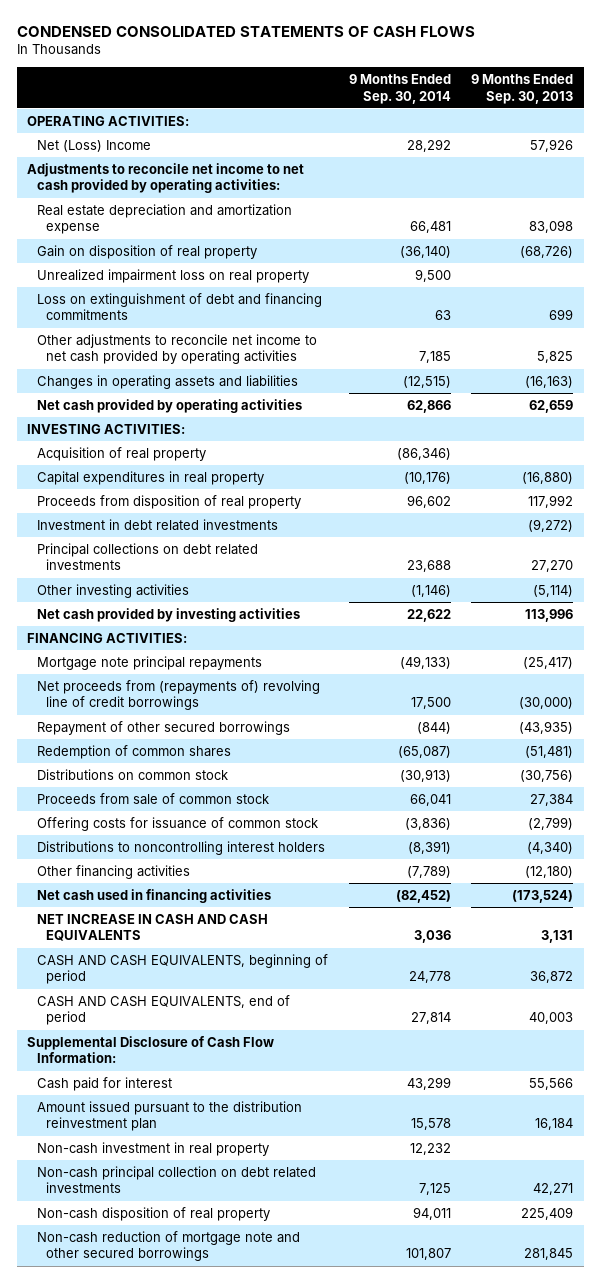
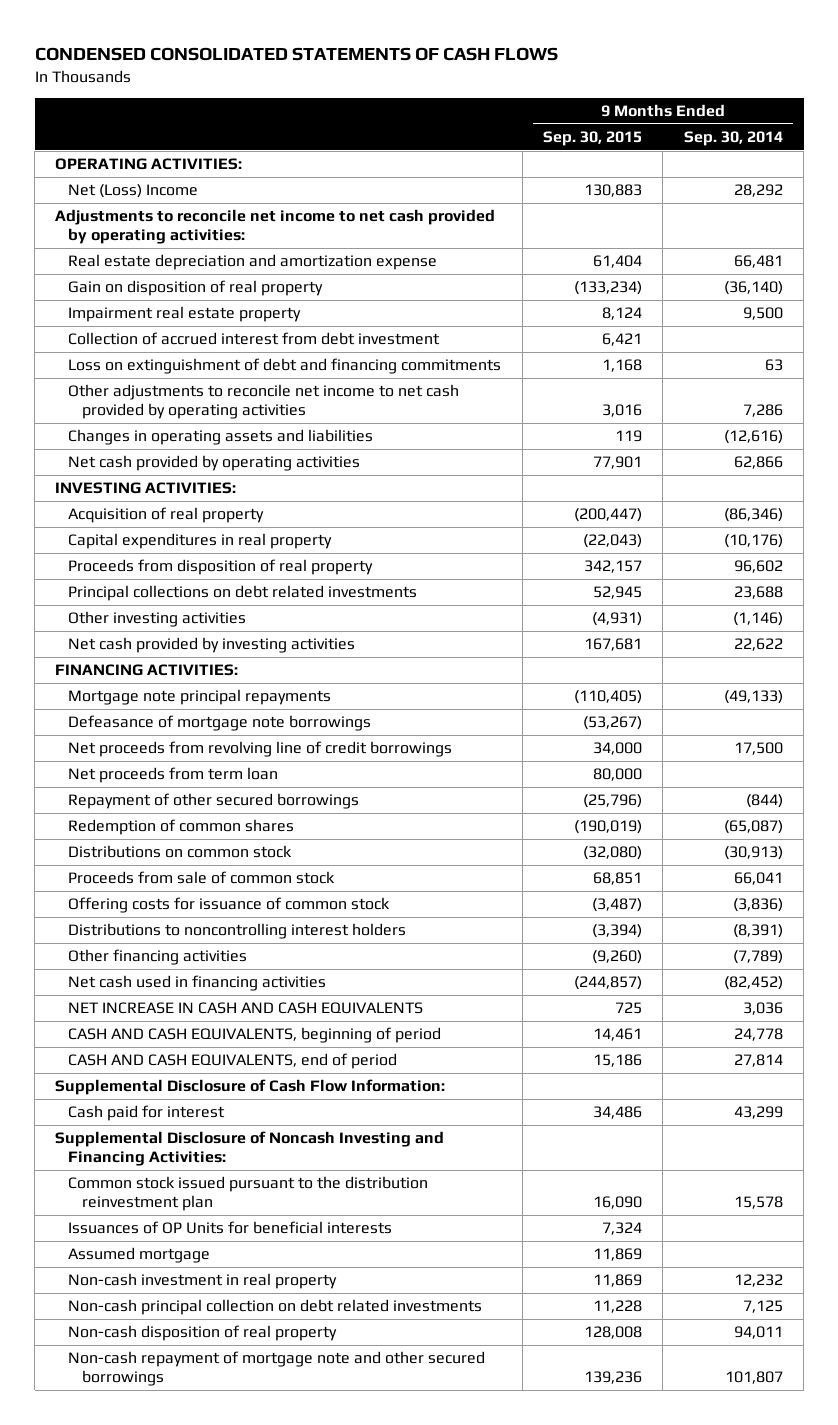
[471,73,574,104] 9 Months Ended Sep. 30, 2013 -> none
none -> [543,130,643,146] Sep. 30, 2015
[36,268,309,283] Unrealized impairment loss on real property -> [68,306,302,323] Impairment real estate property
none -> [68,332,441,346] Collection of accrued interest from debt investment
[418,351,451,364] 7,185 -> [742,403,783,417] 7,286
[402,375,451,388] (12,515) -> [723,430,783,445] (12,616)
[36,518,278,531] Investment in debt related investments -> none
none -> [68,715,372,732] Defeasance of mortgage note borrowings
[36,679,320,711] Net proceeds from (repayments of) revolving line of credit borrowings -> [68,741,453,758] Net proceeds from revolving line of credit borrowings
none -> [68,767,279,784] Net proceeds from term loan
none -> [55,1131,445,1166] Supplemental Disclosure of Noncash Investing and Financing Activities:
[36,1100,302,1132] Amount issued pursuant to the distribution reinvestment plan -> [68,1176,429,1211] Common stock issued pursuant to the distribution reinvestment plan
none -> [68,1221,393,1235] Issuances of OP Units for beneficial interests
none -> [68,1247,211,1264] Assumed mortgage
[36,1230,300,1262] Non-cash reduction of mortgage note and other secured borrowings -> [68,1351,486,1386] Non-cash repayment of mortgage note and other secured borrowings

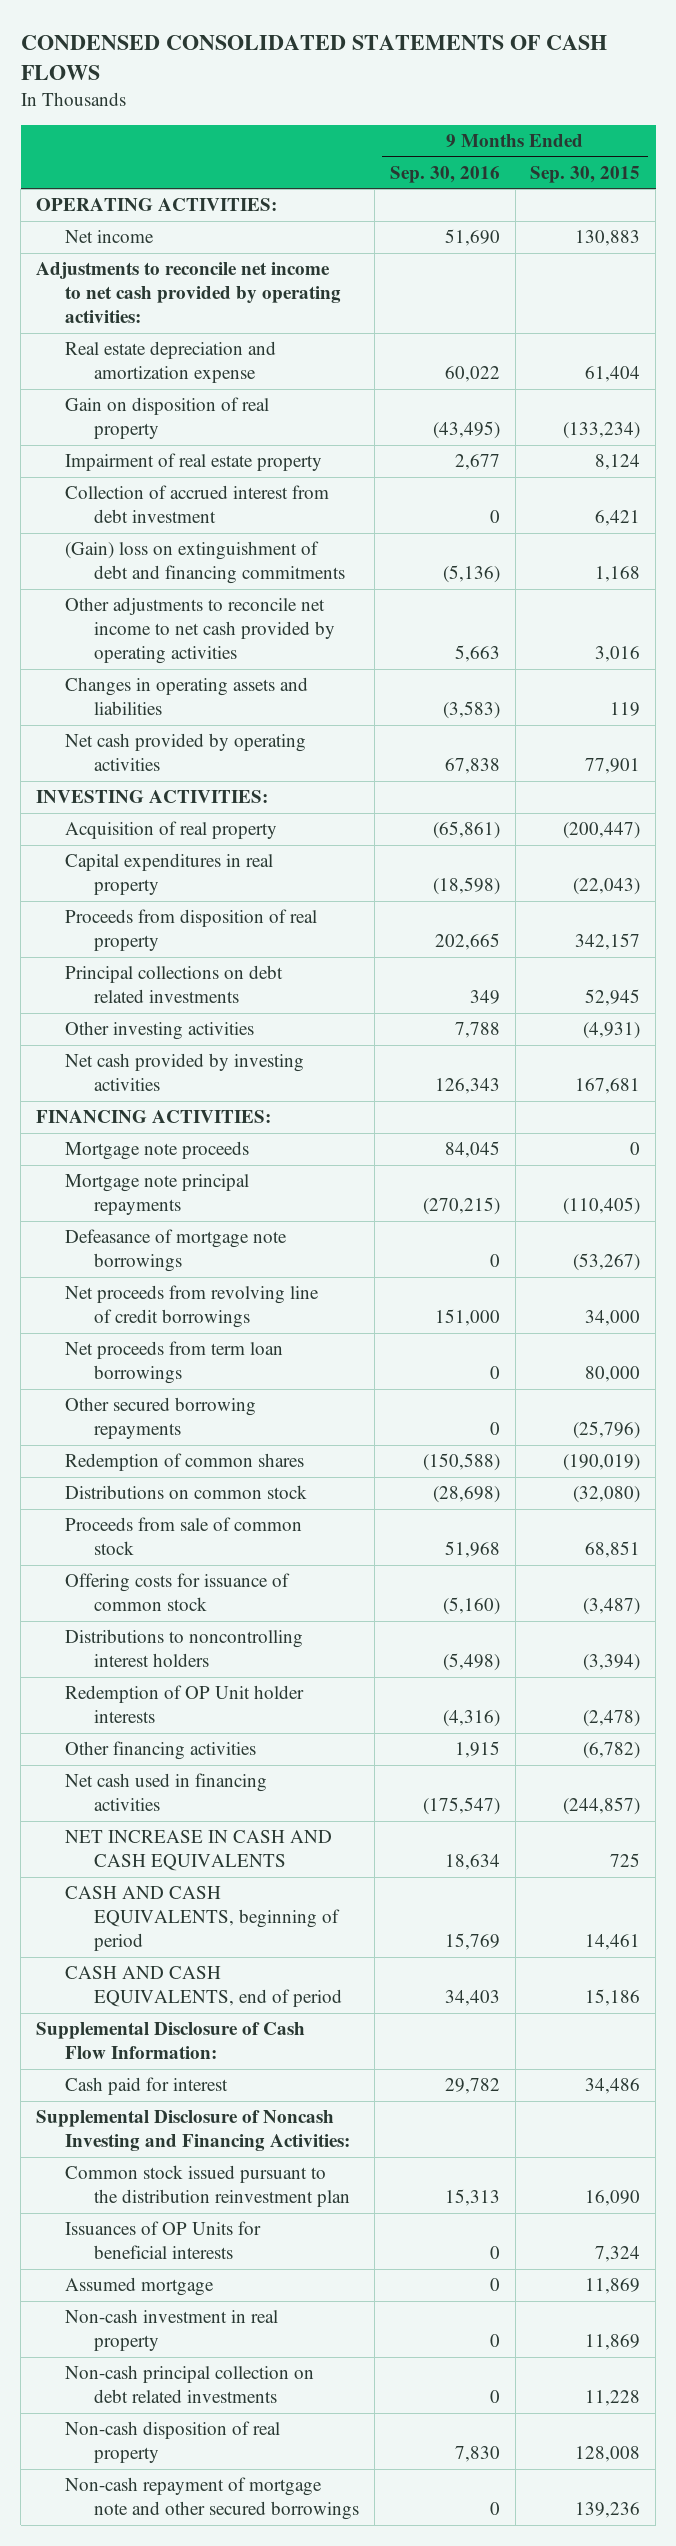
[683,130,783,146] Sep. 30, 2014 -> none
none -> [389,165,500,183] Sep. 30, 2016
[68,184,199,199] Net (Loss) Income -> [65,230,155,244] Net income
[68,306,302,323] Impairment real estate property -> [65,453,323,472] Impairment of real estate property
[68,358,502,375] Loss on extinguishment of debt and financing commitments -> [65,541,346,585] (Gain) loss on extinguishment of debt and financing commitments
none -> [65,1141,250,1161] Mortgage note proceeds
[68,767,279,784] Net proceeds from term loan -> [65,1341,284,1385] Net proceeds from term loan borrowings
[68,793,360,810] Repayment of other secured borrowings -> [65,1397,257,1440] Other secured borrowing repayments
none -> [65,1685,305,1724] Redemption of OP Unit holder interests
[592,950,643,965] (9,260) -> [583,1742,641,1760] (6,782)

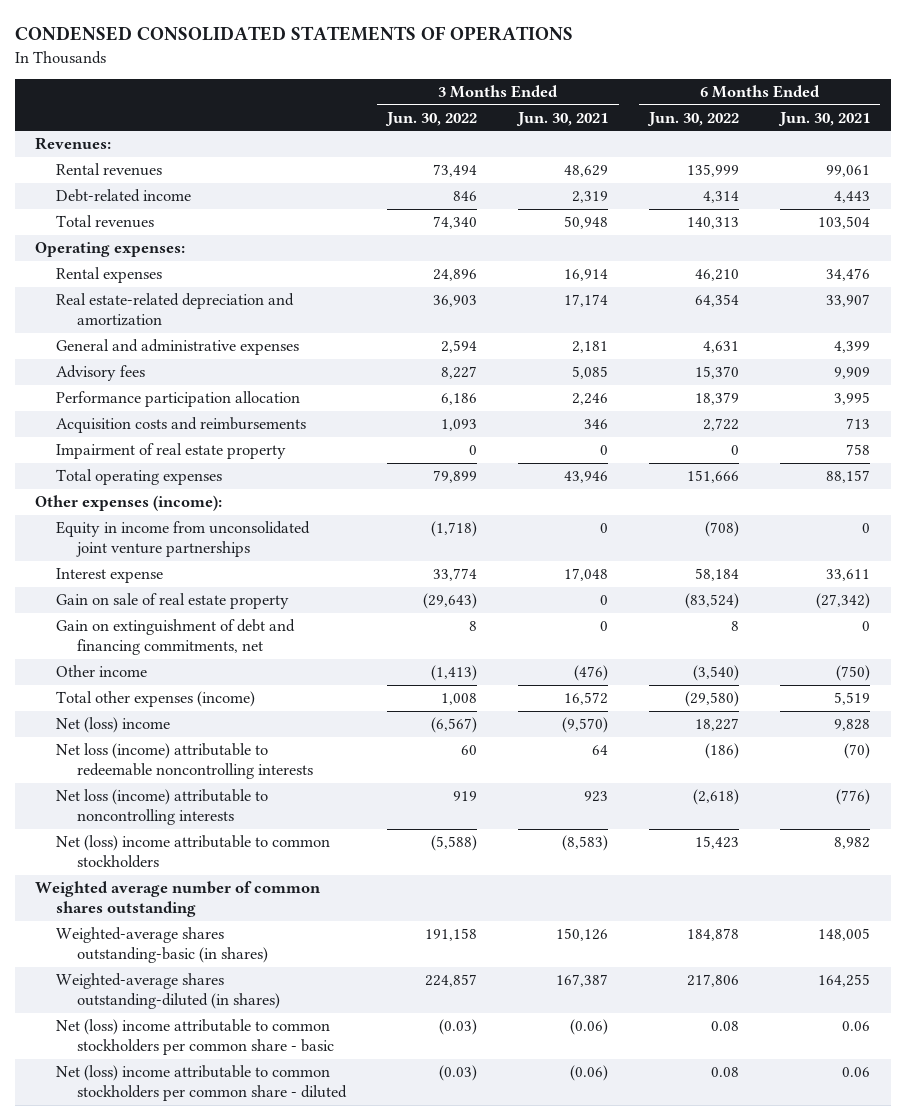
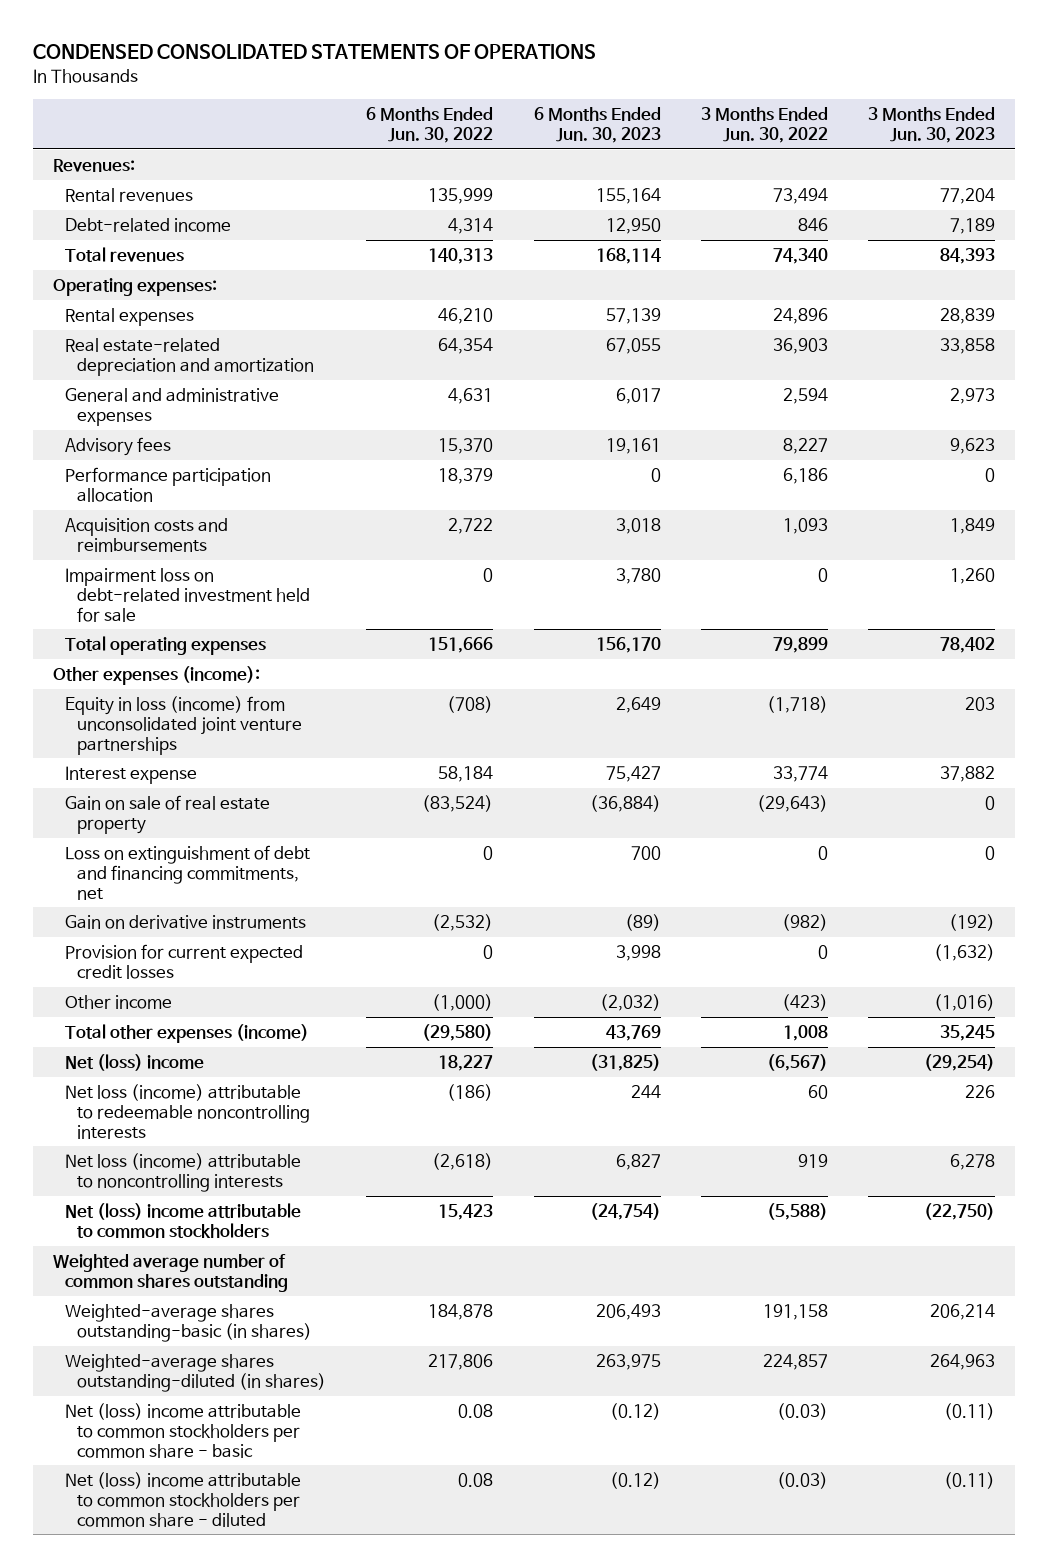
[516,111,609,126] Jun. 30, 2021 -> none
[778,111,871,126] Jun. 30, 2021 -> none
none -> [533,107,661,143] 6 Months Ended Jun. 30, 2023
none -> [868,107,996,143] 3 Months Ended Jun. 30, 2023
[56,443,287,460] Impairment of real estate property -> none
none -> [64,568,311,622] Impairment loss on debt-related investment held for sale
[56,521,311,558] Equity in income from unconsolidated joint venture partnerships -> [64,696,303,755] Equity in loss (income) from unconsolidated joint venture partnerships
[56,619,296,656] Gain on extinguishment of debt and financing commitments, net -> [64,845,310,900] Loss on extinguishment of debt and financing commitments, net
[469,621,478,632] 8 -> [817,846,828,861] 0
[731,621,740,632] 8 -> [483,846,494,861] 0
none -> [64,915,306,930] Gain on derivative instruments
none -> [64,944,303,979] Provision for current expected credit losses
[431,665,478,682] (1,413) -> [781,994,828,1012] (423)
[693,665,740,682] (3,540) -> [432,994,494,1012] (1,000)

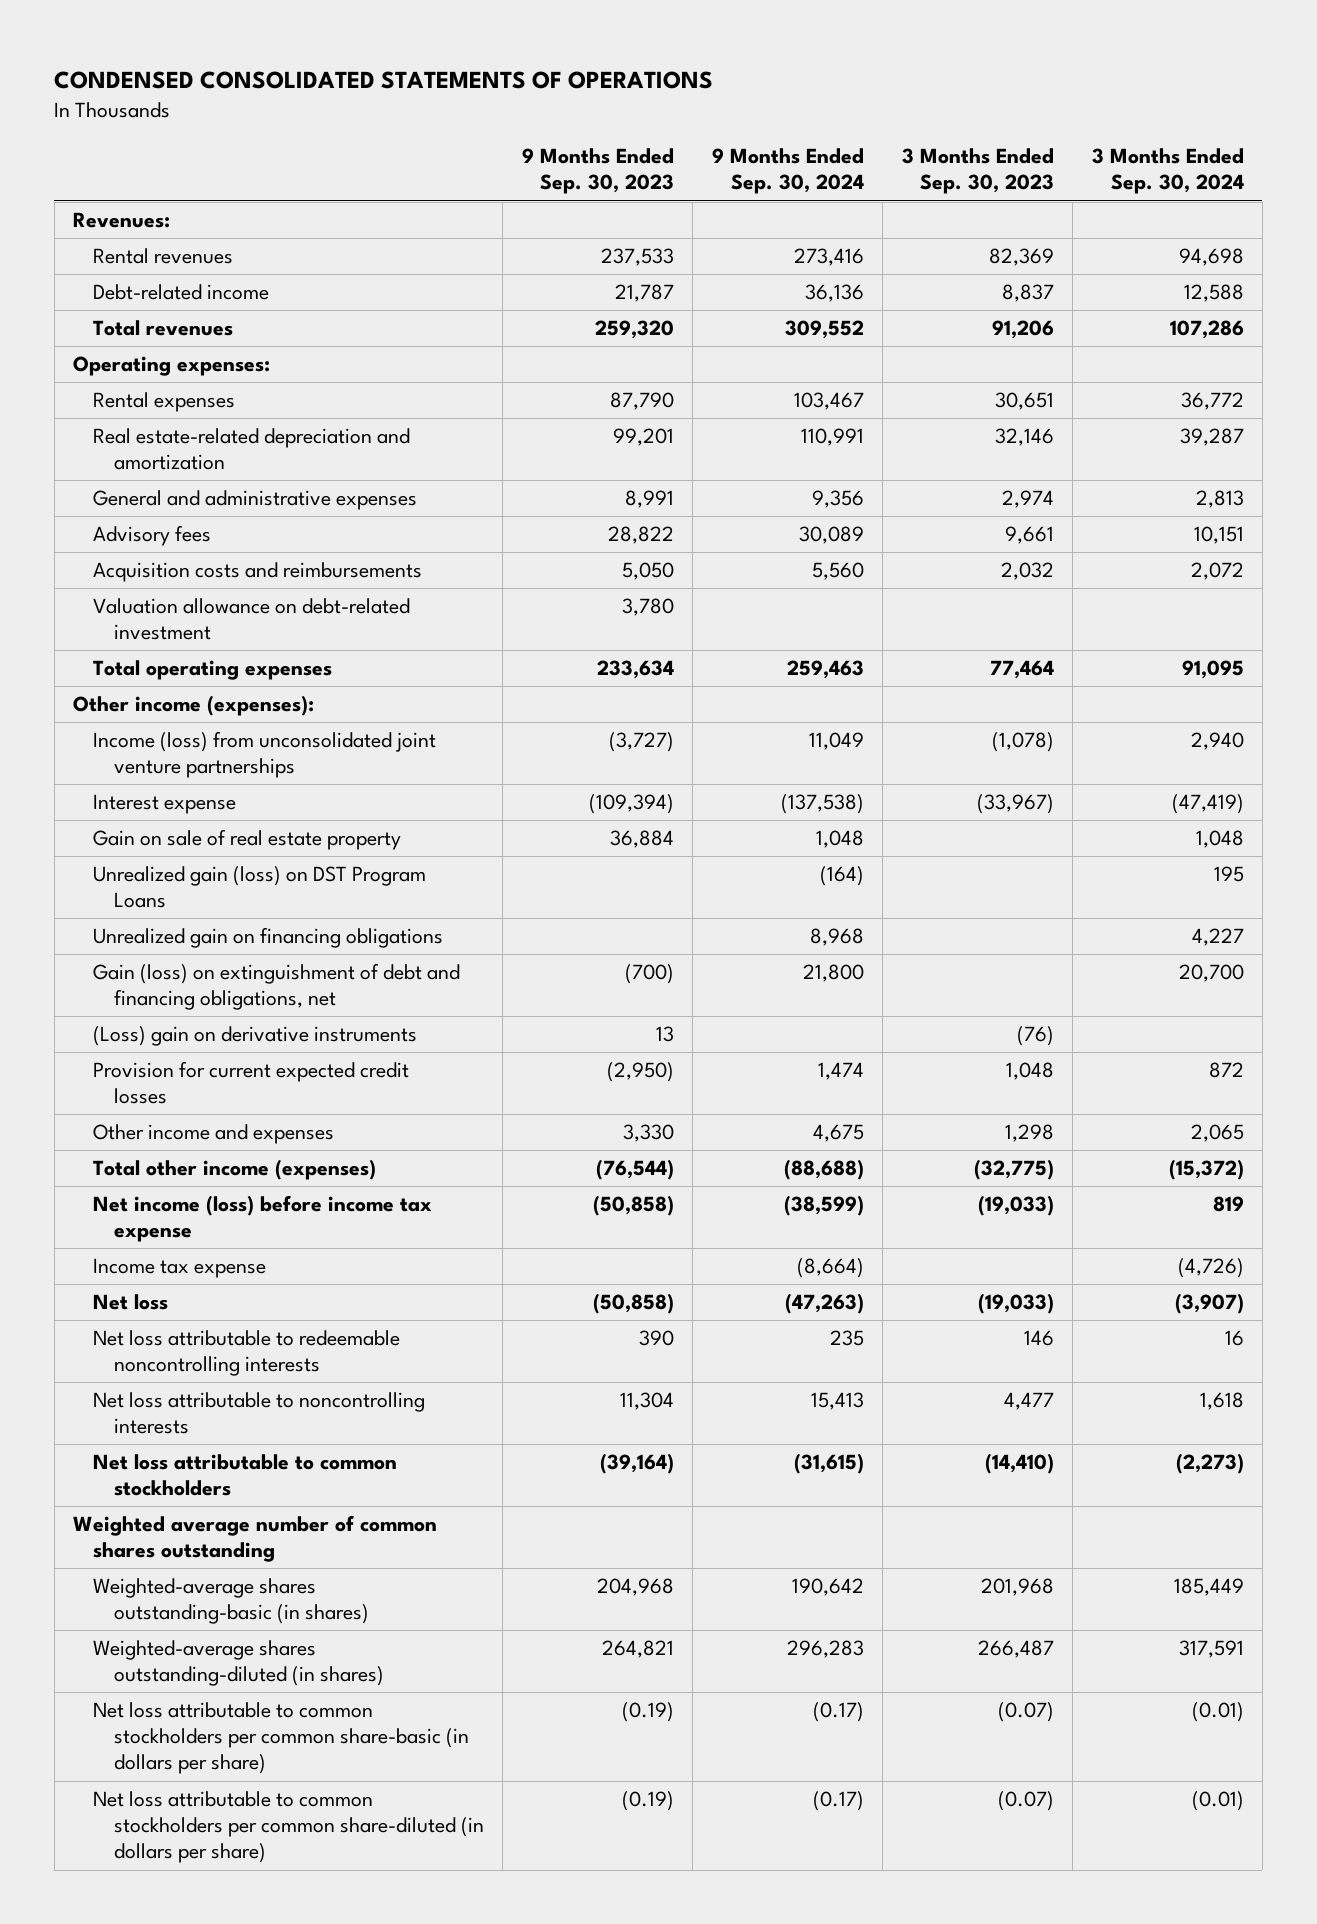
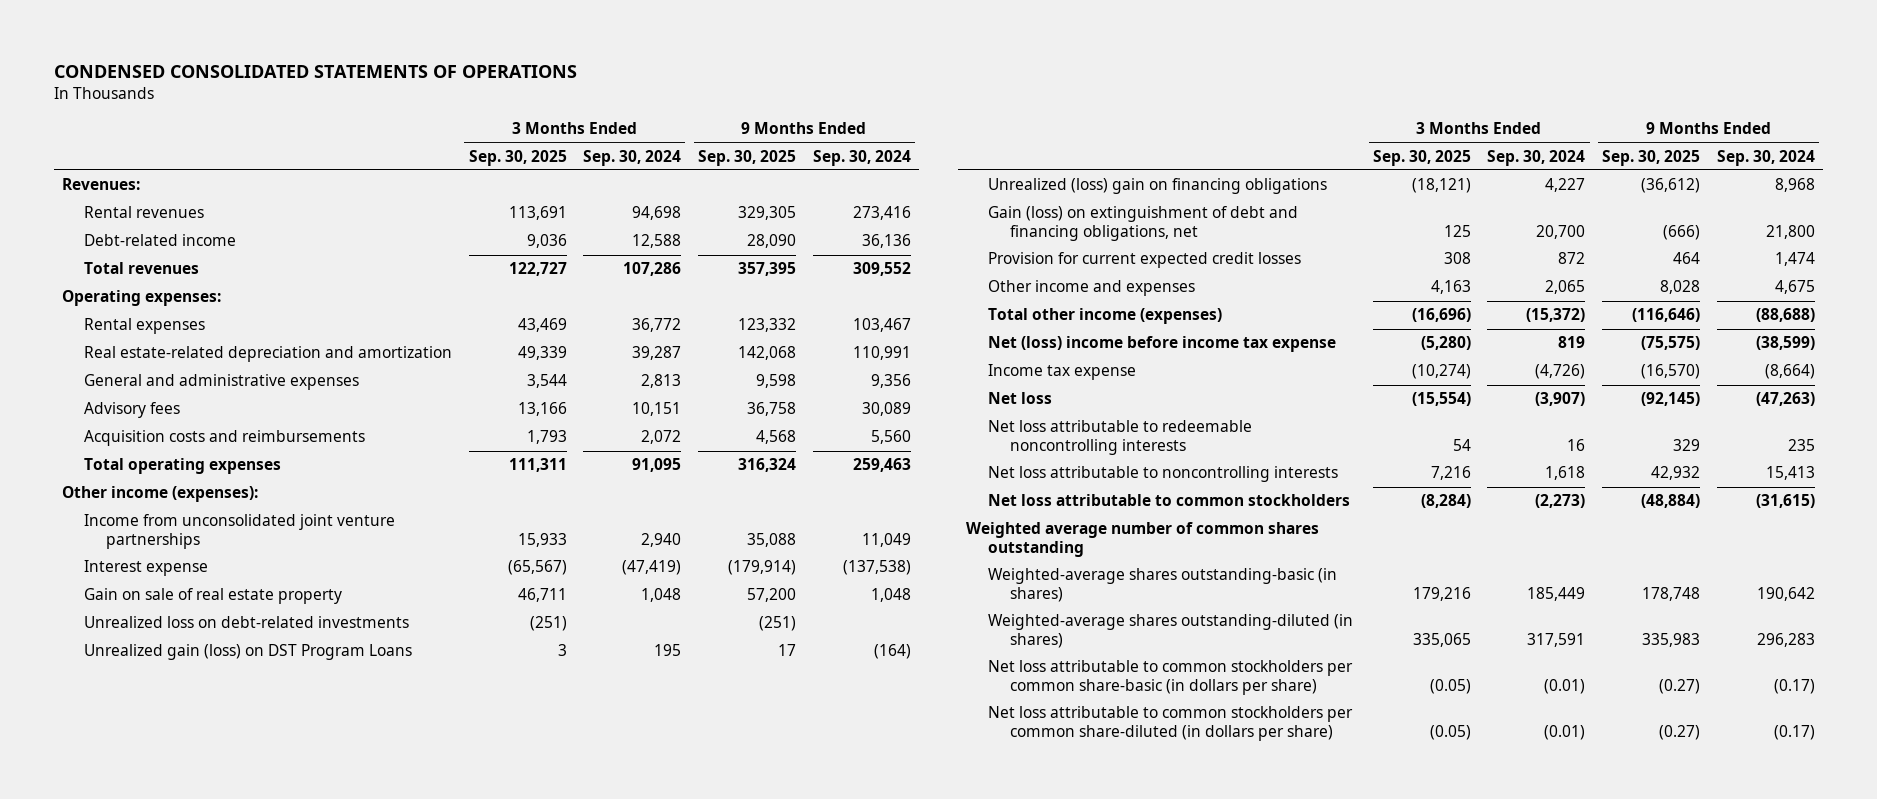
[521,148,674,195] 9 Months Ended Sep. 30, 2023 -> none
[901,148,1054,195] 3 Months Ended Sep. 30, 2023 -> none
none -> [468,149,567,166] Sep. 30, 2025
none -> [697,149,796,166] Sep. 30, 2025
[93,598,411,641] Valuation allowance on debt-related investment -> none
[93,731,437,779] Income (loss) from unconsolidated joint venture partnerships -> [83,514,395,550] Income from unconsolidated joint venture partnerships
none -> [83,616,409,629] Unrealized loss on debt-related investments
[93,927,444,949] Unrealized gain on financing obligations -> [988,178,1328,195] Unrealized (loss) gain on financing obligations
[93,1026,418,1047] (Loss) gain on derivative instruments -> none
[93,1195,433,1243] Net income (loss) before income tax expense -> [988,336,1337,353] Net (loss) income before income tax expense

